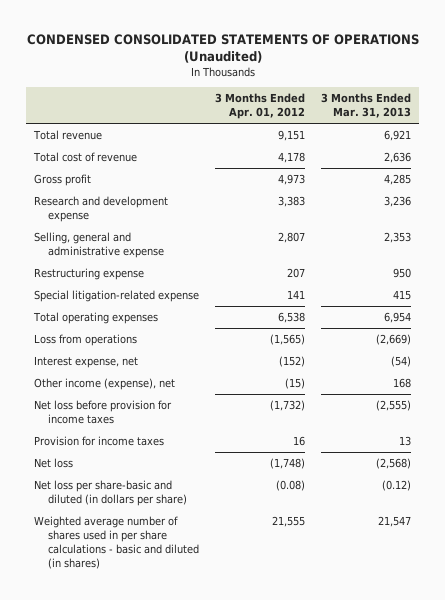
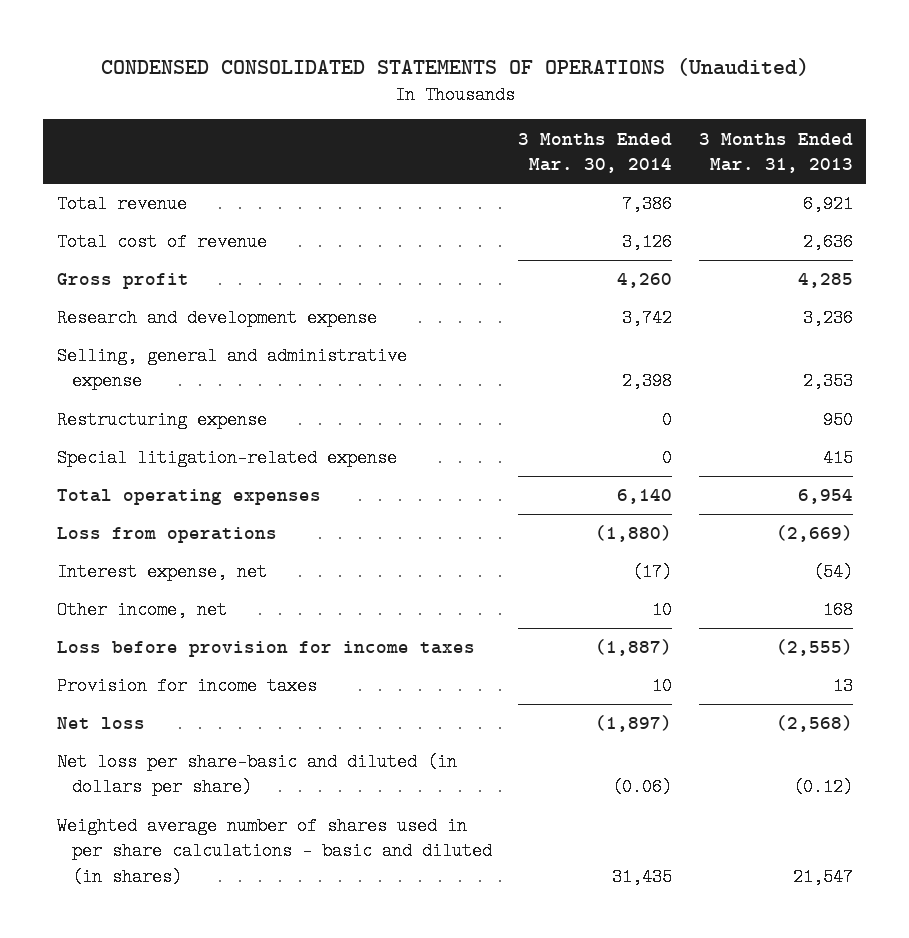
[215,93,306,120] 3 Months Ended Apr. 01, 2012 -> none
none -> [518,132,673,173] 3 Months Ended Mar. 30, 2014
[34,378,176,391] Other income (expense), net -> [56,601,227,620] Other income, net
[34,400,173,425] Net loss before provision for income taxes -> [56,641,475,658] Loss before provision for income taxes

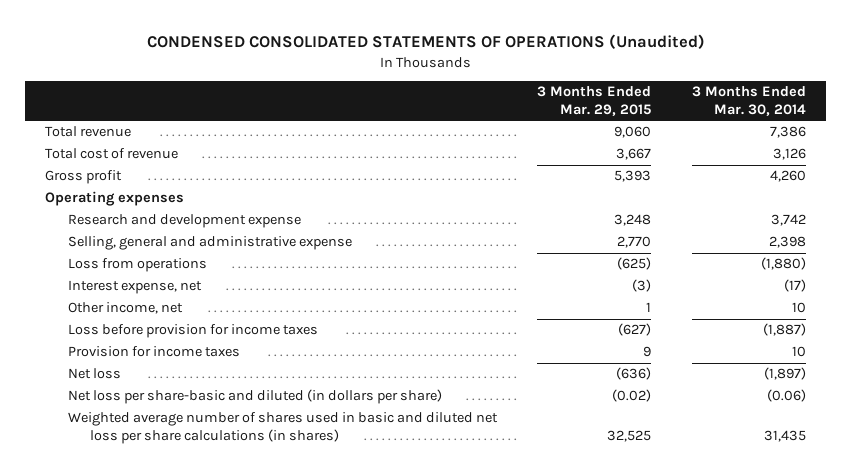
[698,132,853,173] 3 Months Ended Mar. 31, 2013 -> none
none -> [537,86,652,116] 3 Months Ended Mar. 29, 2015
none -> [45,191,185,207] Operating expenses
[56,411,267,430] Restructuring expense -> none
[56,449,397,468] Special litigation-related expense -> none
[56,489,321,506] Total operating expenses -> none
[56,817,493,886] Weighted average number of shares used in per share calculations - basic and diluted (in shares) -> [67,412,498,444] Weighted average number of shares used in basic and diluted net loss per share calculations (in shares)

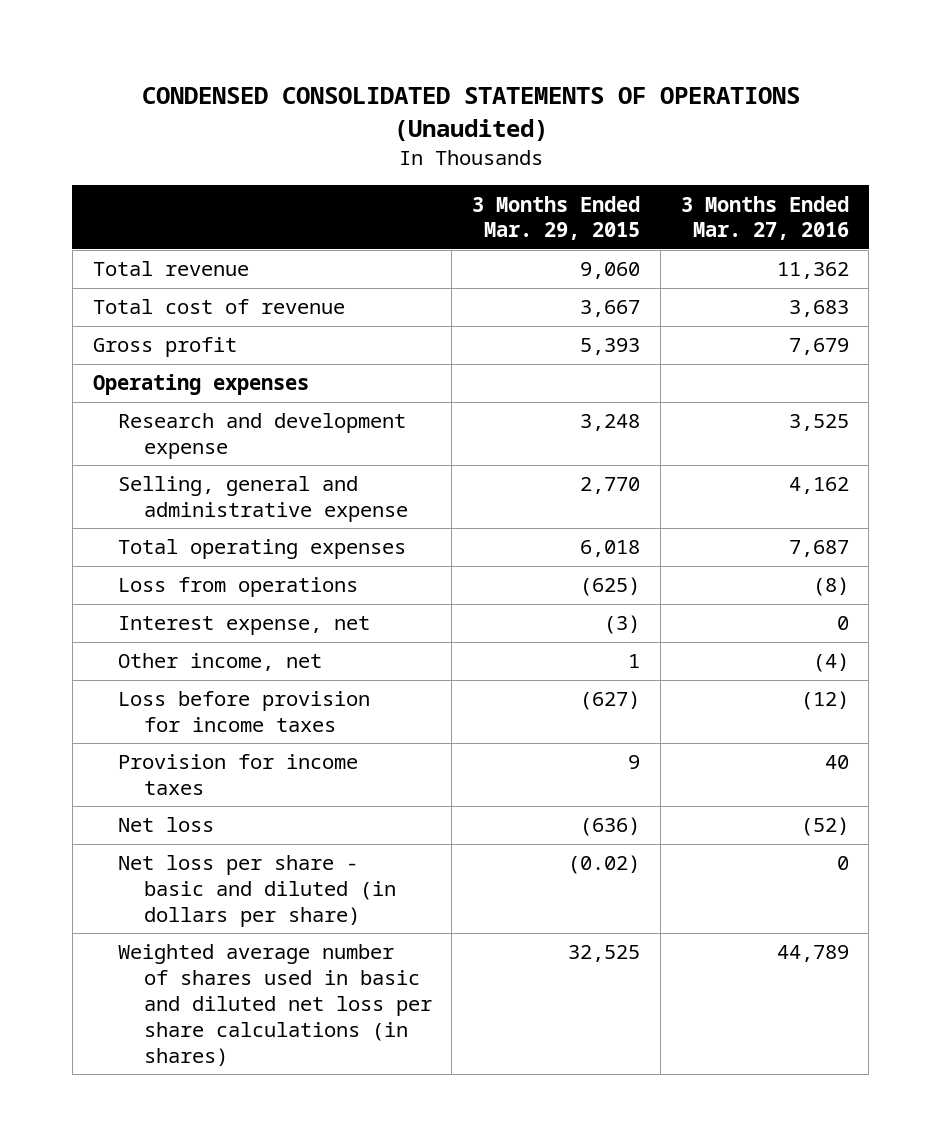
[691,86,806,116] 3 Months Ended Mar. 30, 2014 -> none
none -> [680,195,849,241] 3 Months Ended Mar. 27, 2016
none -> [118,539,407,560] Total operating expenses
[67,389,442,405] Net loss per share-basic and diluted (in dollars per share) -> [118,855,396,928] Net loss per share - basic and diluted (in dollars per share)

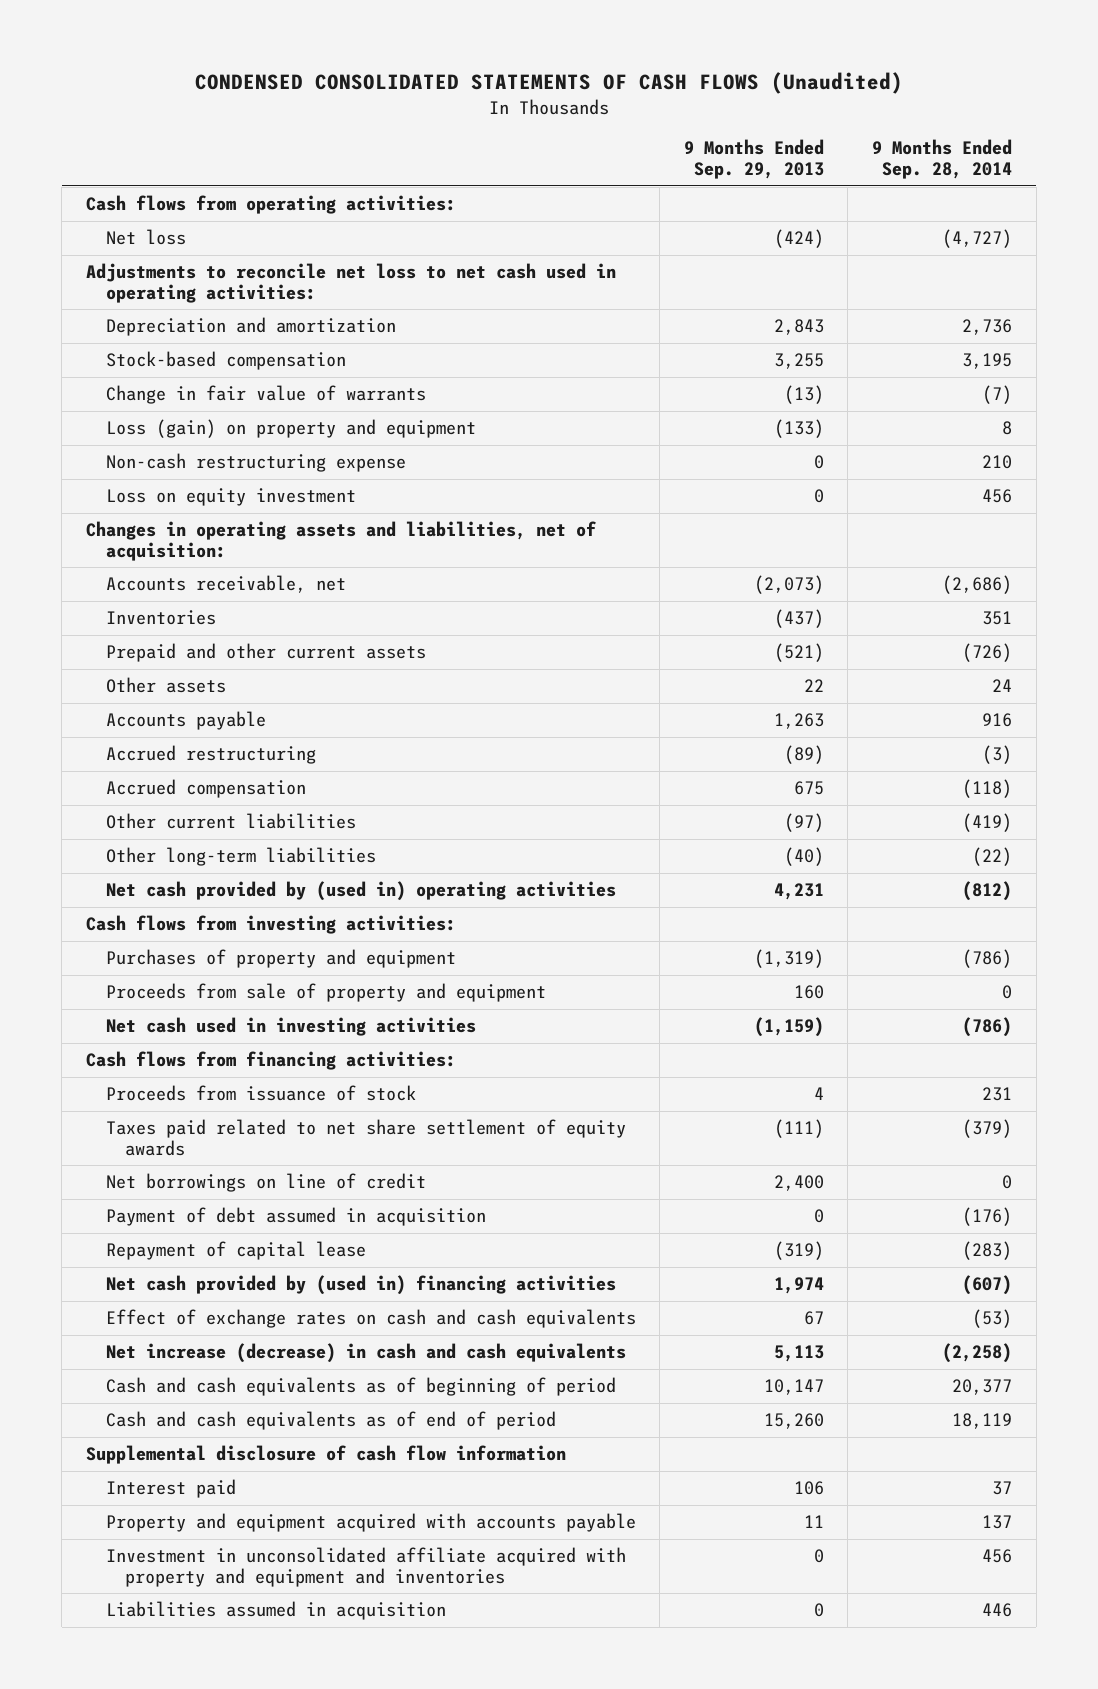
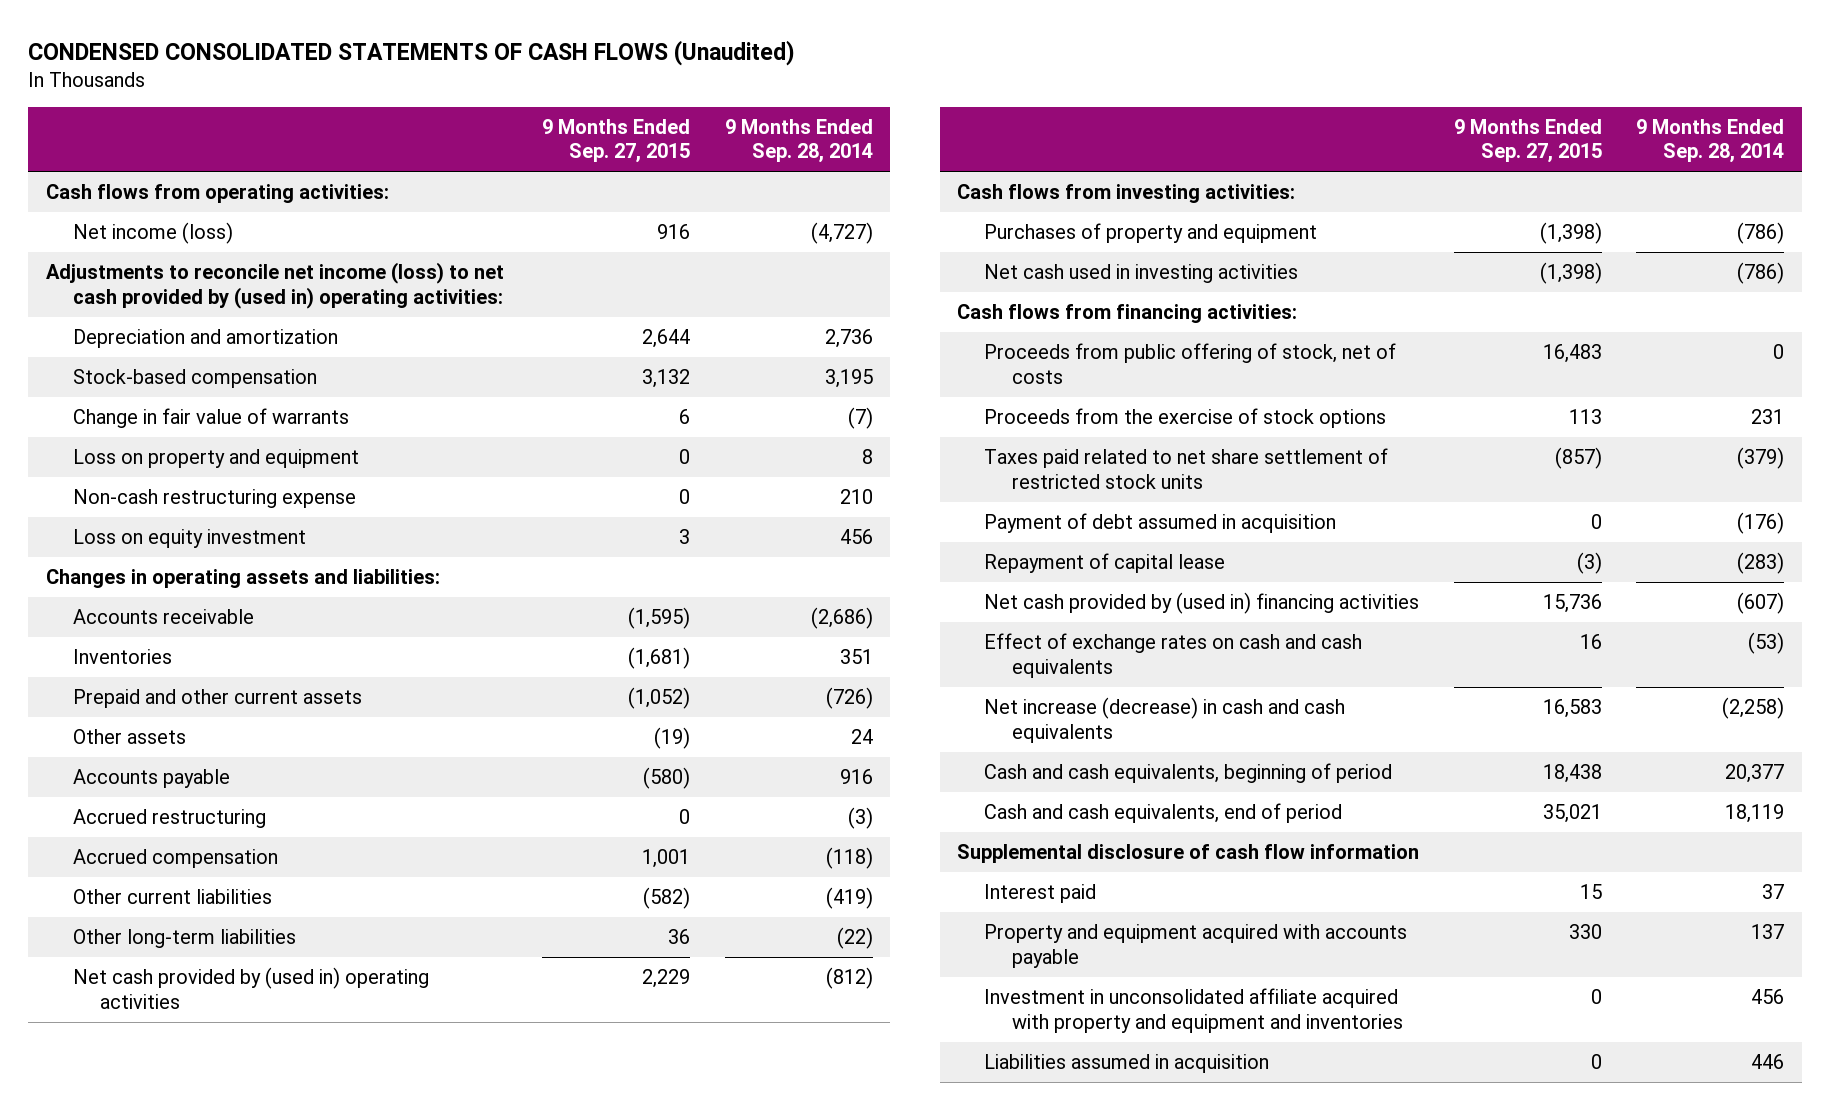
[683,139,824,180] 9 Months Ended Sep. 29, 2013 -> none
none -> [542,118,691,164] 9 Months Ended Sep. 27, 2015
[105,229,186,246] Net loss -> [72,222,233,245] Net income (loss)
[85,263,616,303] Adjustments to reconcile net loss to net cash used in operating activities: -> [45,262,504,309] Adjustments to reconcile net income (loss) to net cash provided by (used in) operating activities:
[105,419,476,439] Loss (gain) on property and equipment -> [72,449,359,469] Loss on property and equipment
[85,521,596,561] Changes in operating assets and liabilities, net of acquisition: -> [45,569,440,589] Changes in operating assets and liabilities:
[105,575,346,594] Accounts receivable, net -> [72,609,254,625] Accounts receivable
[105,983,546,1003] Proceeds from sale of property and equipment -> none
[105,1173,426,1193] Net borrowings on line of credit -> none
none -> [984,343,1397,384] Proceeds from public offering of stock, net of costs
[105,1085,416,1102] Proceeds from issuance of stock -> [984,408,1387,429] Proceeds from the exercise of stock options
[105,1119,626,1156] Taxes paid related to net share settlement of equity awards -> [984,448,1389,489] Taxes paid related to net share settlement of restricted stock units
[105,1377,616,1397] Cash and cash equivalents as of beginning of period -> [984,763,1393,784] Cash and cash equivalents, beginning of period
[105,1411,556,1431] Cash and cash equivalents as of end of period -> [984,803,1343,824] Cash and cash equivalents, end of period

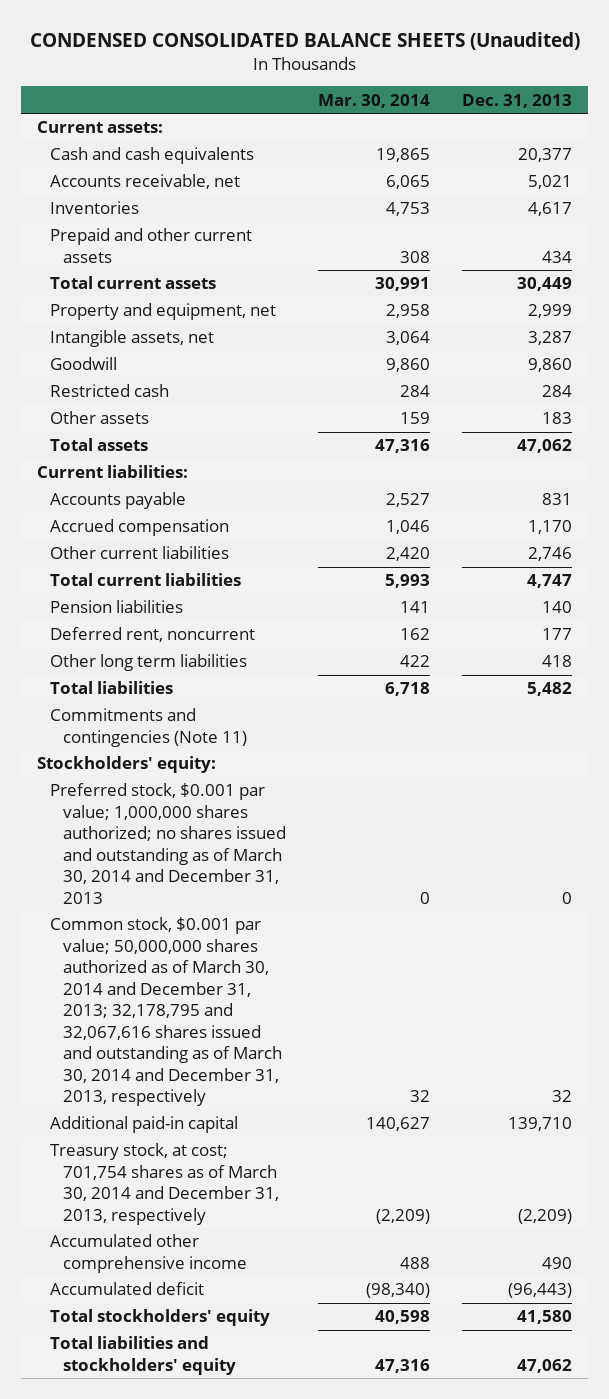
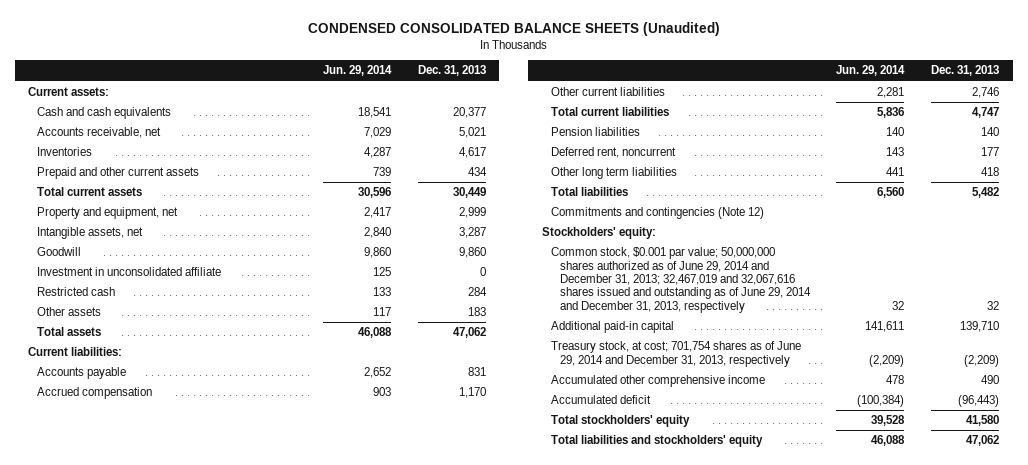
[318,93,431,108] Mar. 30, 2014 -> none
none -> [323,65,393,77] Jun. 29, 2014
none -> [37,267,222,277] Investment in unconsolidated affiliate
[50,708,248,747] Commitments and contingencies (Note 11) -> [550,207,764,220] Commitments and contingencies (Note 12)
[50,783,287,904] Preferred stock, $0.001 par value; 1,000,000 shares authorized; no shares issued and outstanding as of March 30, 2014 and December 31, 2013 -> none
[50,917,283,1107] Common stock, $0.001 par value; 50,000,000 shares authorized as of March 30, 2014 and December 31, 2013; 32,178,795 and 32,067,616 shares issued and outstanding as of March 30, 2014 and December 31, 2013, respectively -> [550,247,811,313] Common stock, $0.001 par value; 50,000,000 shares authorized as of June 29, 2014 and December 31, 2013; 32,467,019 and 32,067,616 shares issued and outstanding as of June 29, 2014 and December 31, 2013, respectively
[50,1143,280,1225] Treasury stock, at cost; 701,754 shares as of March 30, 2014 and December 31, 2013, respectively -> [550,341,801,367] Treasury stock, at cost; 701,754 shares as of June 29, 2014 and December 31, 2013, respectively

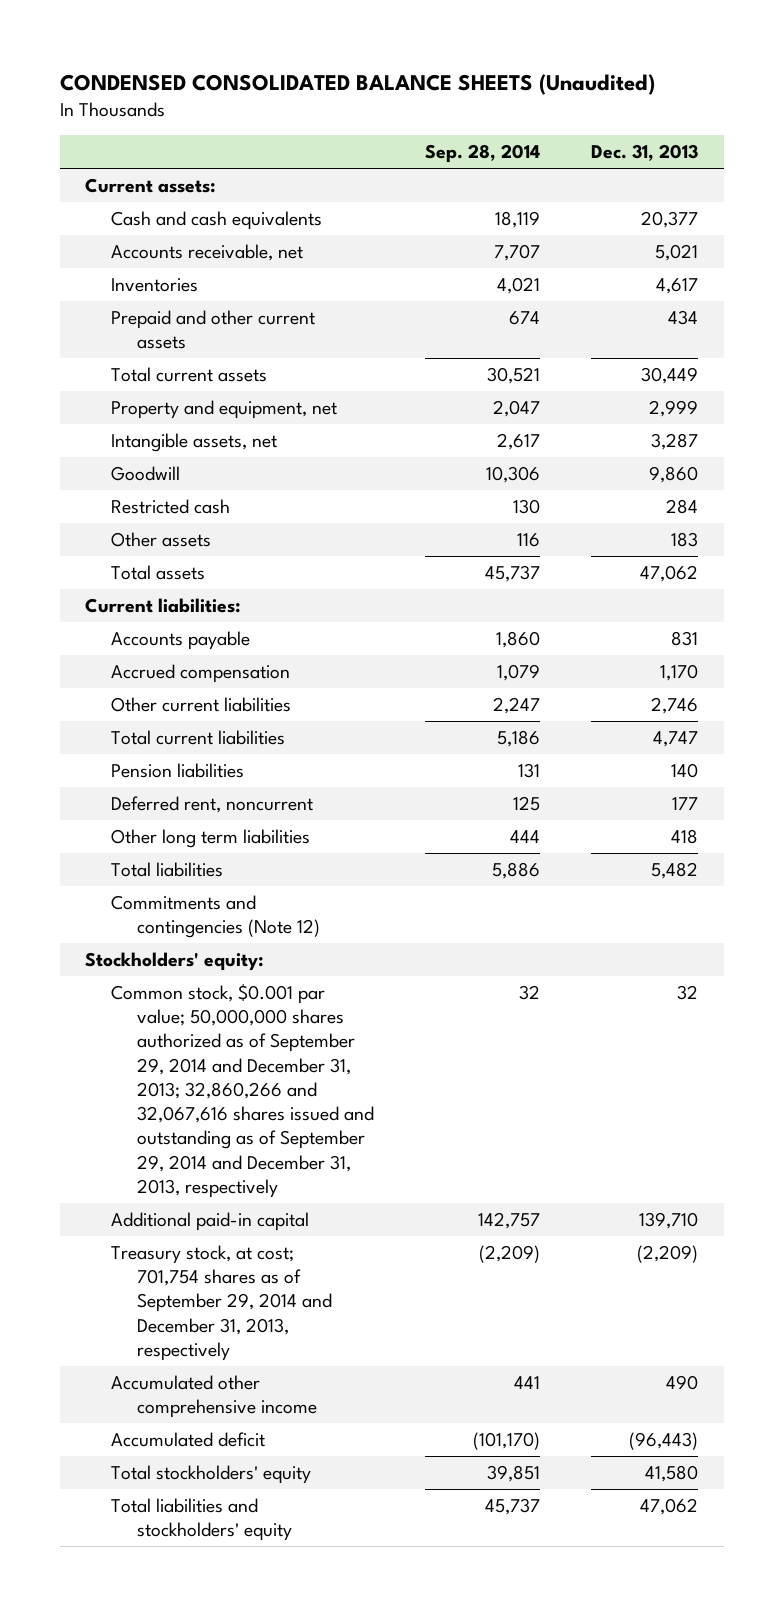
[323,65,393,77] Jun. 29, 2014 -> none
none -> [425,144,541,164] Sep. 28, 2014
[37,267,222,277] Investment in unconsolidated affiliate -> none
[550,247,811,313] Common stock, $0.001 par value; 50,000,000 shares authorized as of June 29, 2014 and December 31, 2013; 32,467,019 and 32,067,616 shares issued and outstanding as of June 29, 2014 and December 31, 2013, respectively -> [111,983,375,1198] Common stock, $0.001 par value; 50,000,000 shares authorized as of September 29, 2014 and December 31, 2013; 32,860,266 and 32,067,616 shares issued and outstanding as of September 29, 2014 and December 31, 2013, respectively
[550,341,801,367] Treasury stock, at cost; 701,754 shares as of June 29, 2014 and December 31, 2013, respectively -> [111,1244,333,1361] Treasury stock, at cost; 701,754 shares as of September 29, 2014 and December 31, 2013, respectively

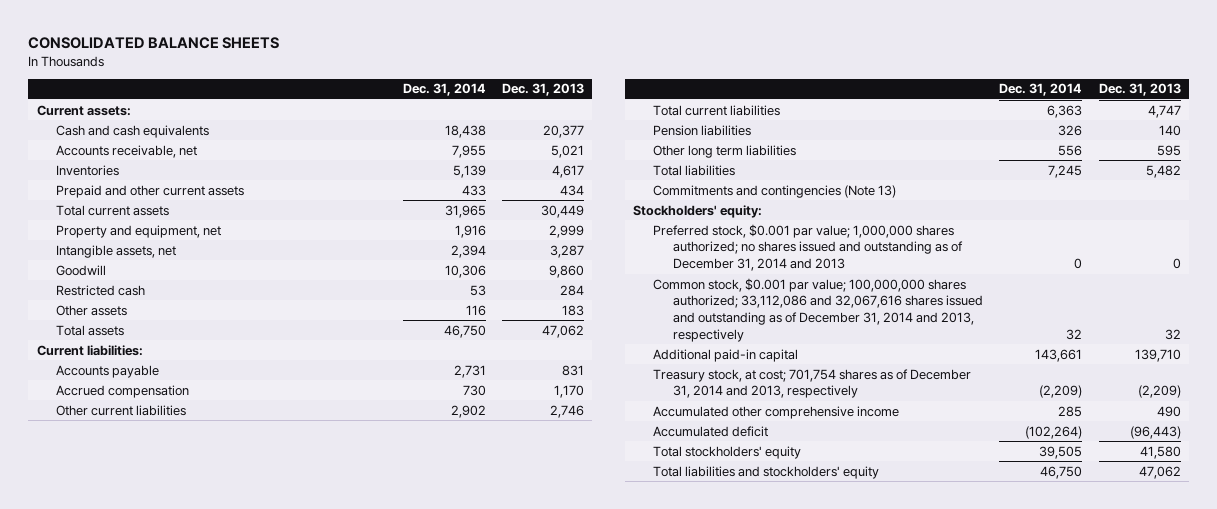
[59,73,655,95] CONDENSED CONSOLIDATED BALANCE SHEETS (Unaudited) -> [28,37,280,50] CONSOLIDATED BALANCE SHEETS
[425,144,541,164] Sep. 28, 2014 -> none
none -> [402,83,486,97] Dec. 31, 2014
[111,795,314,813] Deferred rent, noncurrent -> none
[671,828,699,844] 418 -> [1156,144,1181,156] 595
[111,894,321,939] Commitments and contingencies (Note 12) -> [652,184,896,198] Commitments and contingencies (Note 13)
none -> [652,223,963,271] Preferred stock, $0.001 par value; 1,000,000 shares authorized; no shares issued and outstanding as of December 31, 2014 and 2013
[111,983,375,1198] Common stock, $0.001 par value; 50,000,000 shares authorized as of September 29, 2014 and December 31, 2013; 32,860,266 and 32,067,616 shares issued and outstanding as of September 29, 2014 and December 31, 2013, respectively -> [652,277,983,342] Common stock, $0.001 par value; 100,000,000 shares authorized; 33,112,086 and 32,067,616 shares issued and outstanding as of December 31, 2014 and 2013, respectively
[111,1244,333,1361] Treasury stock, at cost; 701,754 shares as of September 29, 2014 and December 31, 2013, respectively -> [652,368,971,399] Treasury stock, at cost; 701,754 shares as of December 31, 2014 and 2013, respectively

